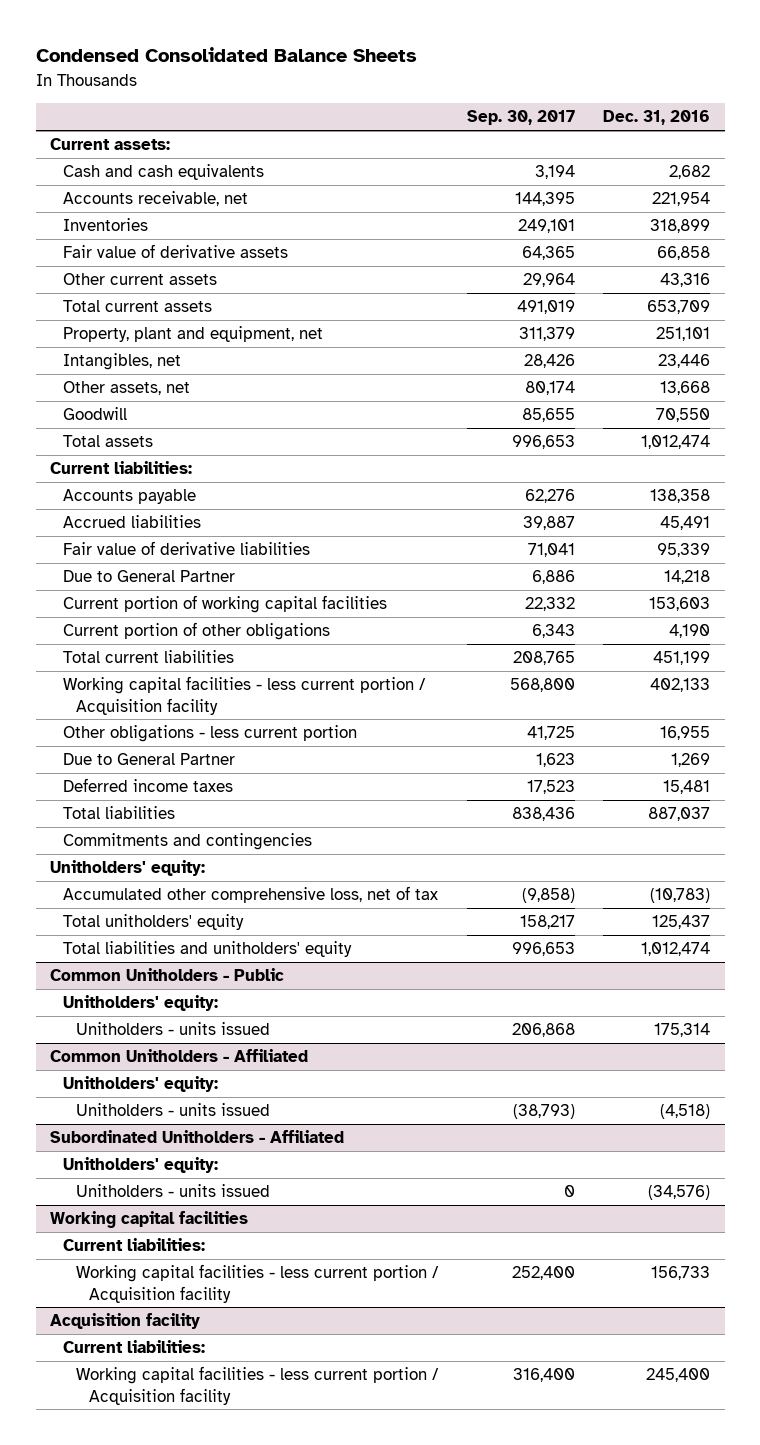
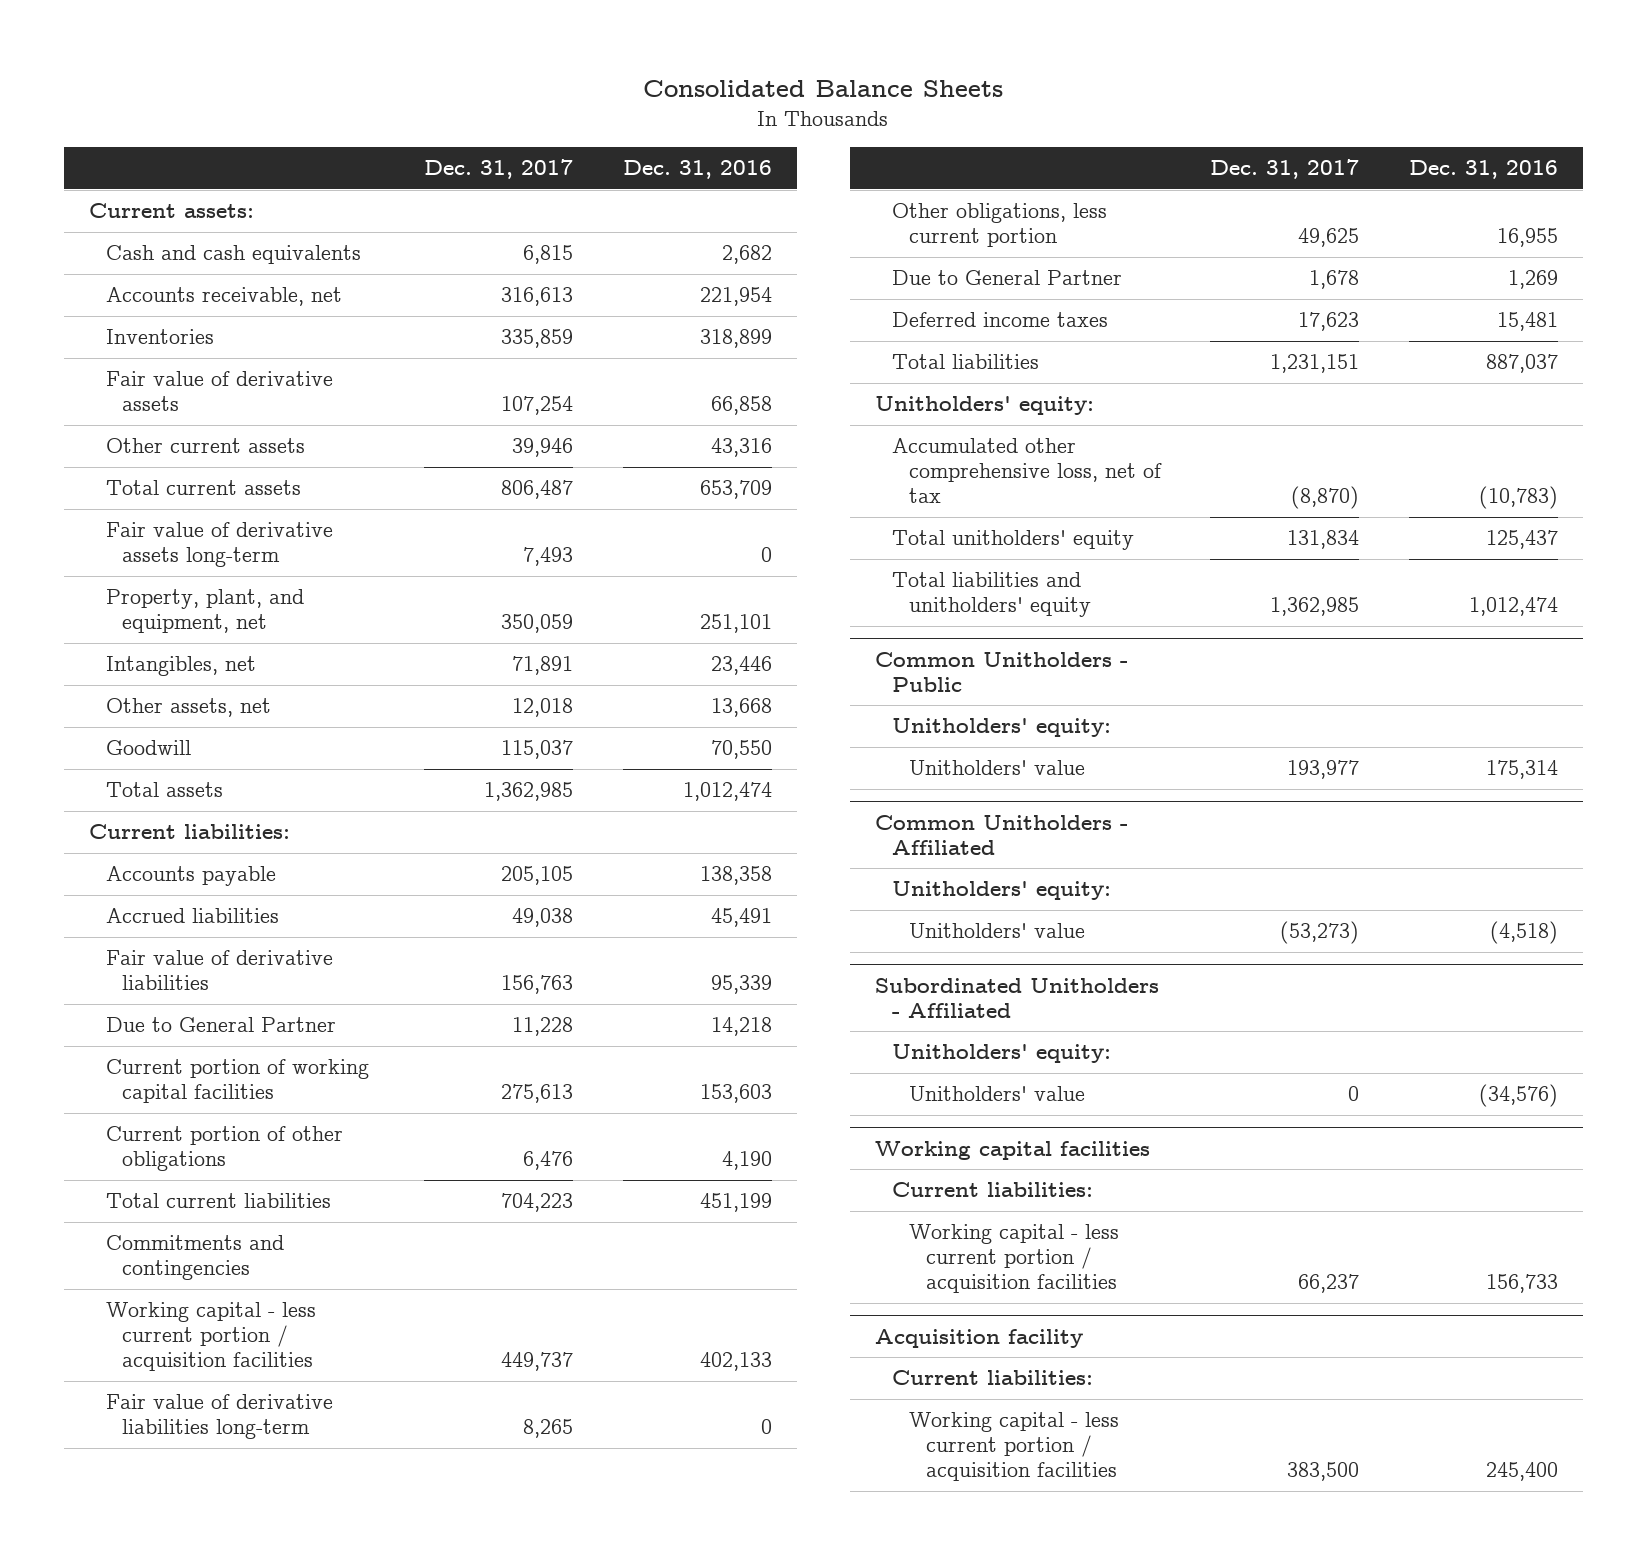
[35,47,417,63] Condensed Consolidated Balance Sheets -> [643,79,1004,97] Consolidated Balance Sheets
[466,110,575,126] Sep. 30, 2017 -> none
none -> [424,159,574,180] Dec. 31, 2017
none -> [105,522,333,568] Fair value of derivative assets long-term
[63,326,324,343] Property, plant and equipment, net -> [105,589,304,634] Property, plant, and equipment, net
[63,833,313,851] Commitments and contingencies -> [105,1235,284,1281] Commitments and contingencies
[63,676,427,715] Working capital facilities - less current portion / Acquisition facility -> [105,1302,316,1372] Working capital - less current portion / acquisition facilities
none -> [105,1394,333,1440] Fair value of derivative liabilities long-term
[63,725,358,743] Other obligations - less current portion -> [891,203,1107,248] Other obligations, less current portion
[76,1022,271,1036] Unitholders - units issued -> [908,760,1085,776] Unitholders' value
[76,1103,271,1117] Unitholders - units issued -> [908,923,1085,939] Unitholders' value
[76,1184,271,1198] Unitholders - units issued -> [908,1086,1085,1102] Unitholders' value
[76,1264,440,1303] Working capital facilities - less current portion / Acquisition facility -> [908,1224,1119,1294] Working capital - less current portion / acquisition facilities
[76,1366,440,1405] Working capital facilities - less current portion / Acquisition facility -> [908,1412,1119,1482] Working capital - less current portion / acquisition facilities

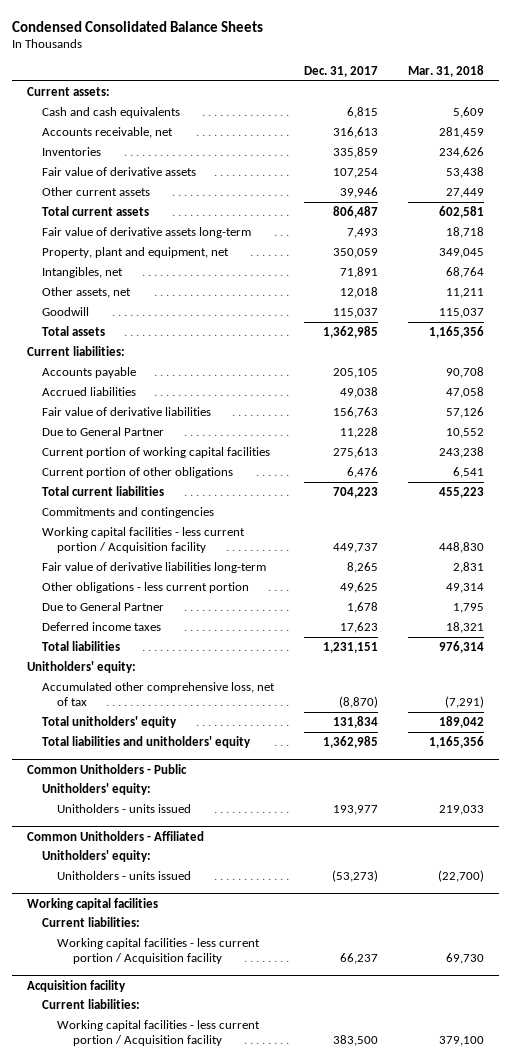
[643,79,1004,97] Consolidated Balance Sheets -> [12,20,264,32] Condensed Consolidated Balance Sheets
[622,160,772,180] Dec. 31, 2016 -> none
none -> [407,64,484,77] Mar. 31, 2018
[105,589,304,634] Property, plant, and equipment, net -> [42,246,230,258] Property, plant and equipment, net
[105,1302,316,1372] Working capital - less current portion / acquisition facilities -> [42,526,246,554] Working capital facilities - less current portion / Acquisition facility
[891,203,1107,248] Other obligations, less current portion -> [42,581,250,593] Other obligations - less current portion
[908,760,1085,776] Unitholders' value -> [57,803,192,813] Unitholders - units issued
[875,977,1160,1018] Subordinated Unitholders - Affiliated -> none
[891,1044,1111,1064] Unitholders' equity: -> none
[908,1086,1085,1102] Unitholders' value -> none
[908,923,1085,939] Unitholders' value -> [57,870,192,880] Unitholders - units issued
[908,1224,1119,1294] Working capital - less current portion / acquisition facilities -> [57,937,261,965] Working capital facilities - less current portion / Acquisition facility
[908,1412,1119,1482] Working capital - less current portion / acquisition facilities -> [57,1019,261,1047] Working capital facilities - less current portion / Acquisition facility

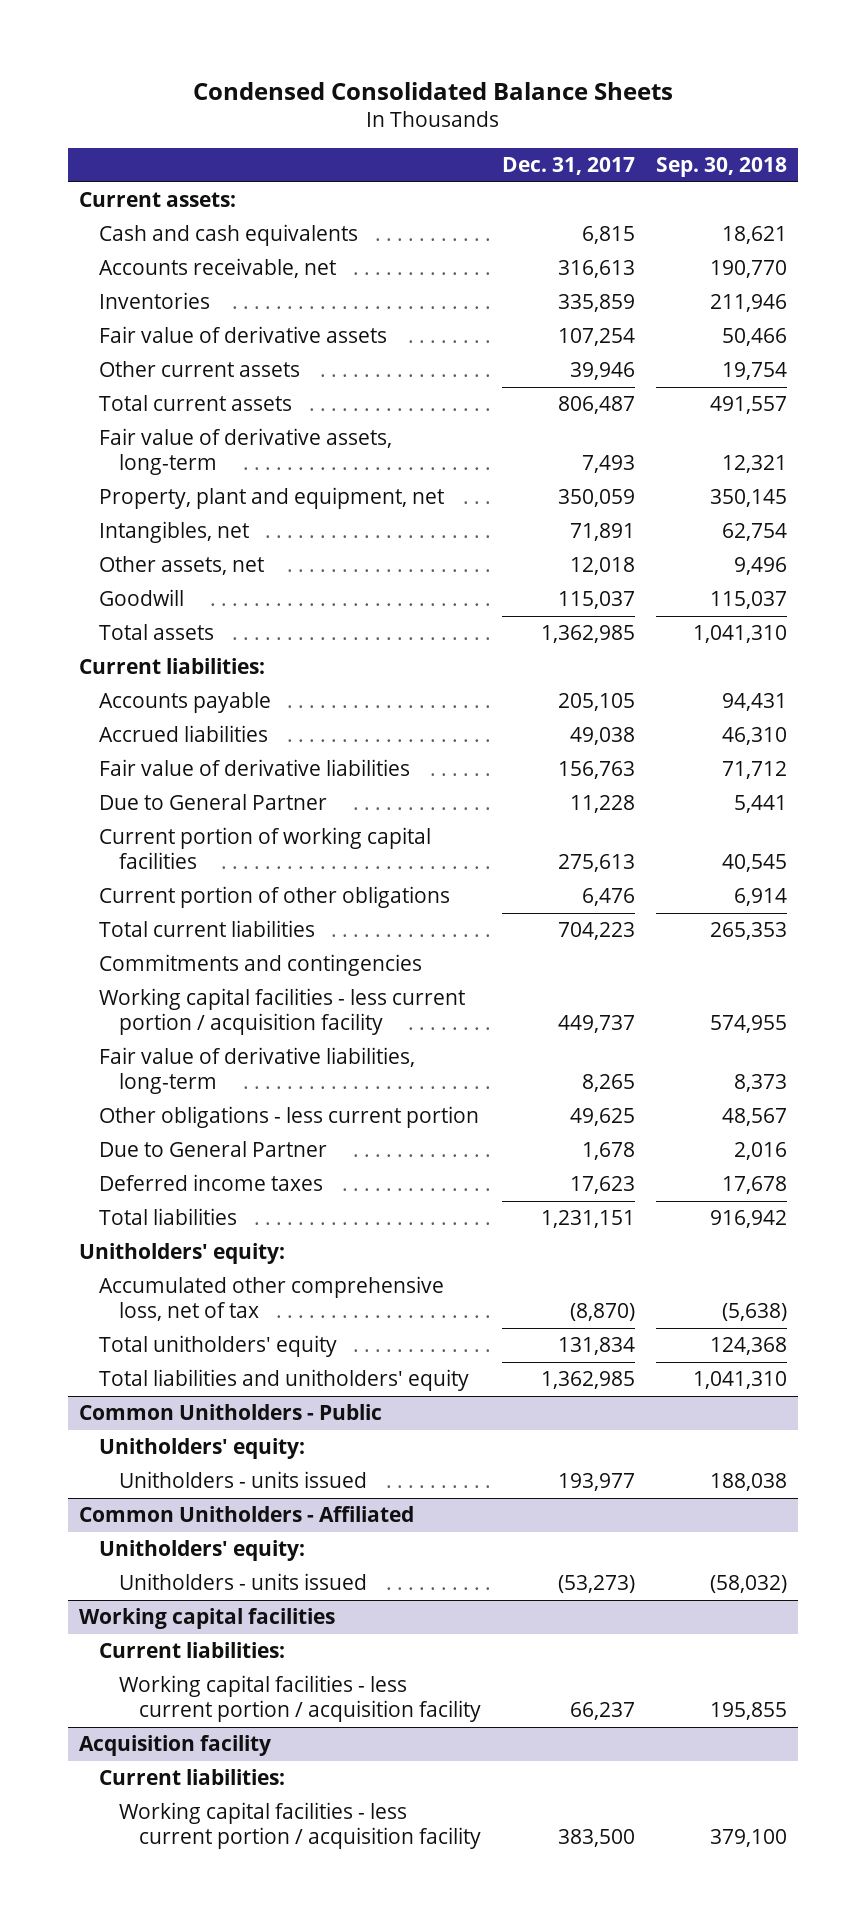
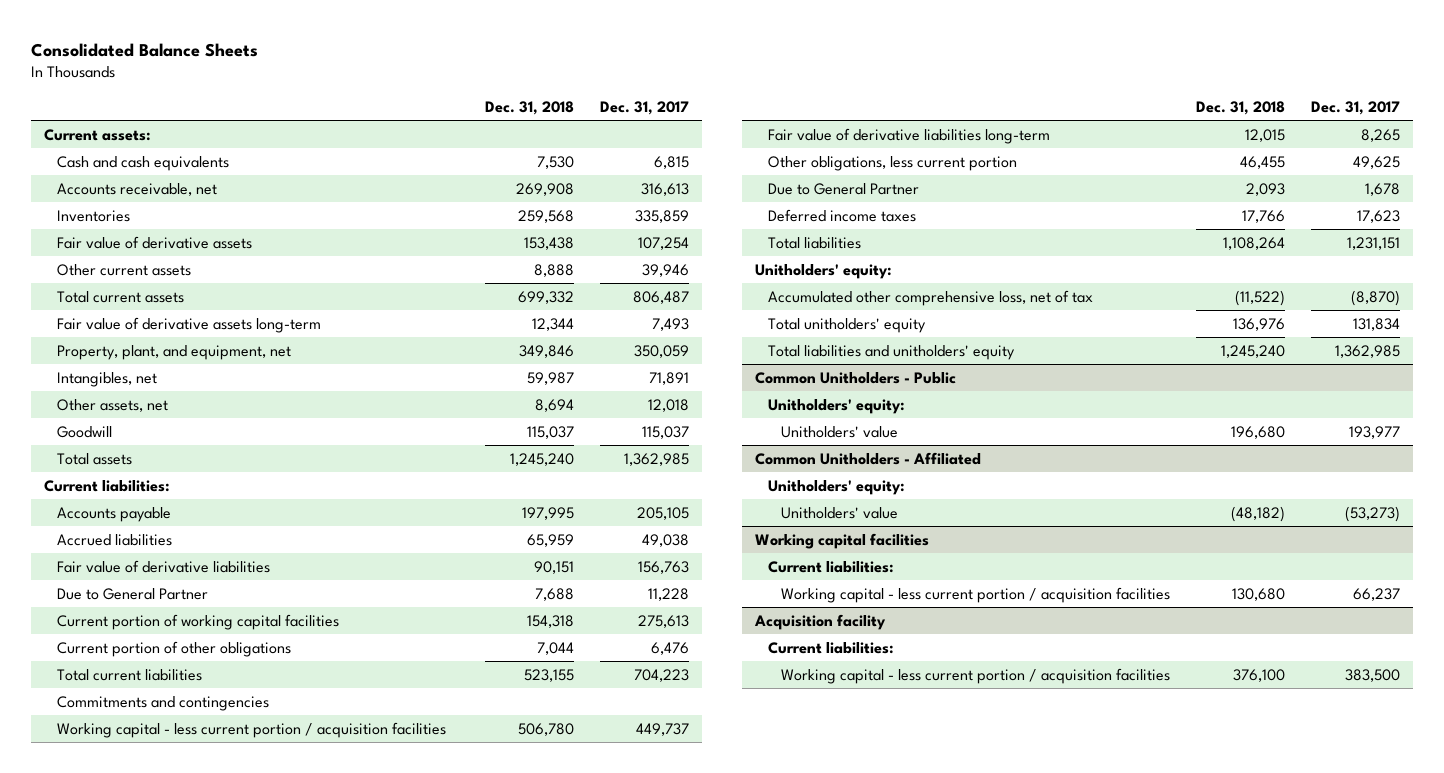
[192,81,673,100] Condensed Consolidated Balance Sheets -> [31,42,259,57] Consolidated Balance Sheets
[656,157,788,178] Sep. 30, 2018 -> none
none -> [484,100,574,115] Dec. 31, 2018
[98,428,392,475] Fair value of derivative assets, long-term -> [56,316,321,333] Fair value of derivative assets long-term
[98,487,444,510] Property, plant and equipment, net -> [56,344,291,360] Property, plant, and equipment, net
[98,988,465,1035] Working capital facilities - less current portion / acquisition facility -> [56,721,446,738] Working capital - less current portion / acquisition facilities
[98,1047,415,1094] Fair value of derivative liabilities, long-term -> [767,127,1050,144] Fair value of derivative liabilities long-term
[98,1106,479,1129] Other obligations - less current portion -> [767,155,1017,171] Other obligations, less current portion
[118,1471,367,1489] Unitholders - units issued -> [780,425,898,438] Unitholders' value
[118,1573,367,1591] Unitholders - units issued -> [780,506,898,519] Unitholders' value
[118,1675,481,1722] Working capital facilities - less current portion / acquisition facility -> [780,586,1170,603] Working capital - less current portion / acquisition facilities
[118,1802,481,1849] Working capital facilities - less current portion / acquisition facility -> [780,667,1170,684] Working capital - less current portion / acquisition facilities

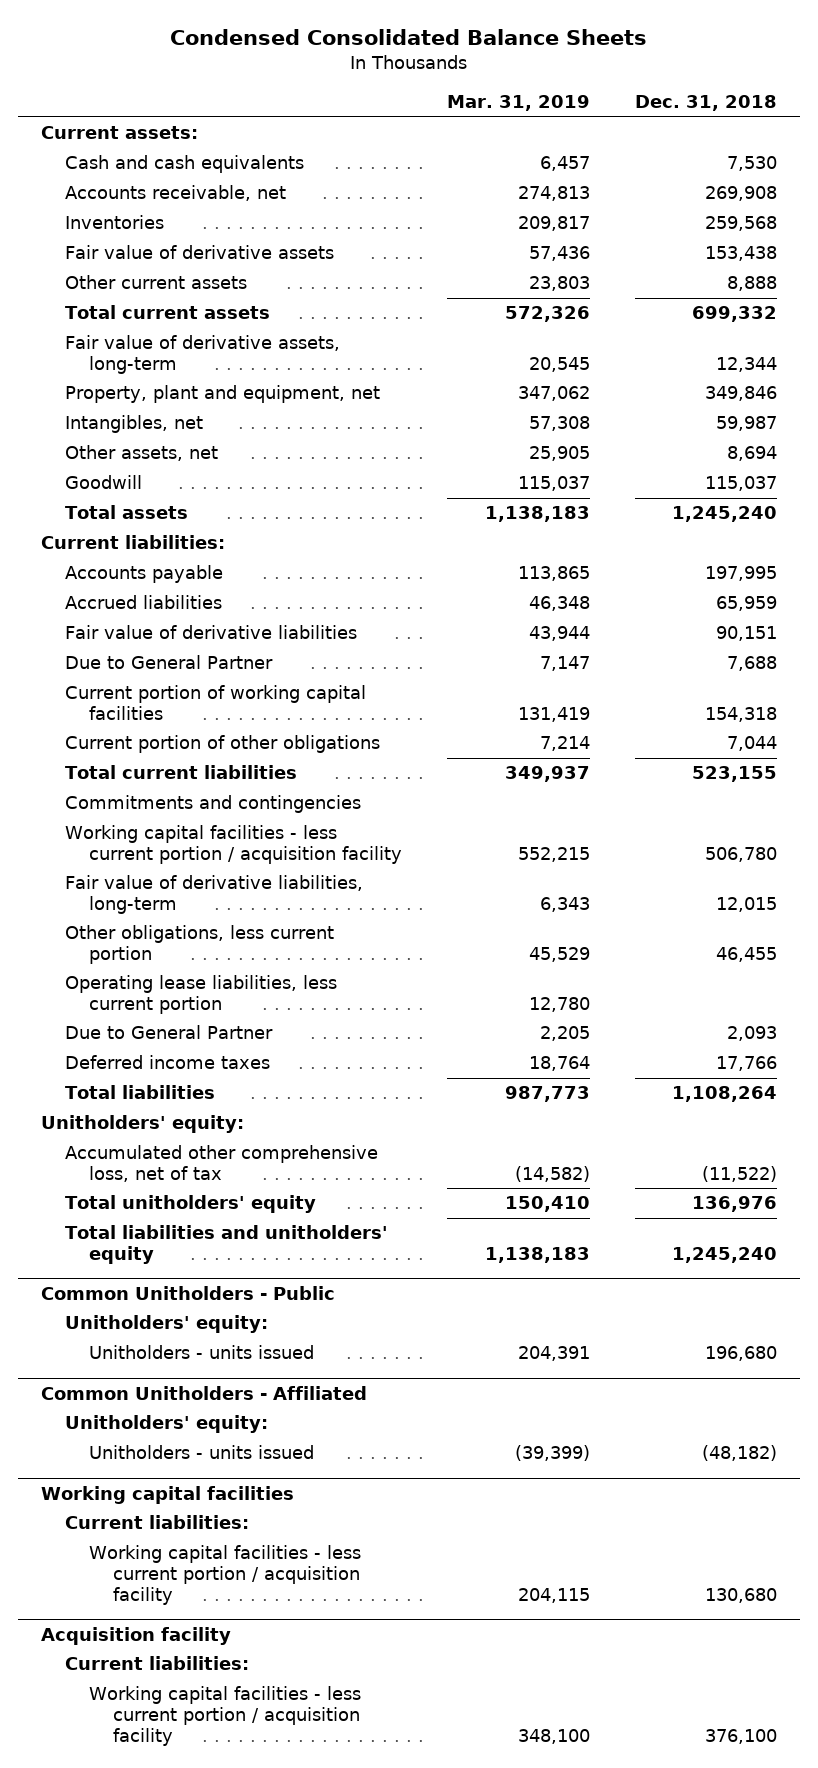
[31,42,259,57] Consolidated Balance Sheets -> [169,29,647,46] Condensed Consolidated Balance Sheets
[599,100,689,115] Dec. 31, 2017 -> none
none -> [446,95,590,112] Mar. 31, 2019
[56,316,321,333] Fair value of derivative assets long-term -> [64,335,340,374] Fair value of derivative assets, long-term
[56,344,291,360] Property, plant, and equipment, net -> [64,385,380,404] Property, plant and equipment, net
[56,721,446,738] Working capital - less current portion / acquisition facilities -> [64,825,402,864] Working capital facilities - less current portion / acquisition facility
[767,127,1050,144] Fair value of derivative liabilities long-term -> [64,875,363,914] Fair value of derivative liabilities, long-term
none -> [64,975,337,1014] Operating lease liabilities, less current portion
[780,425,898,438] Unitholders' value -> [88,1345,314,1360] Unitholders - units issued
[780,506,898,519] Unitholders' value -> [88,1445,314,1460] Unitholders - units issued
[780,586,1170,603] Working capital - less current portion / acquisition facilities -> [88,1545,361,1605] Working capital facilities - less current portion / acquisition facility
[780,667,1170,684] Working capital - less current portion / acquisition facilities -> [88,1686,361,1746] Working capital facilities - less current portion / acquisition facility

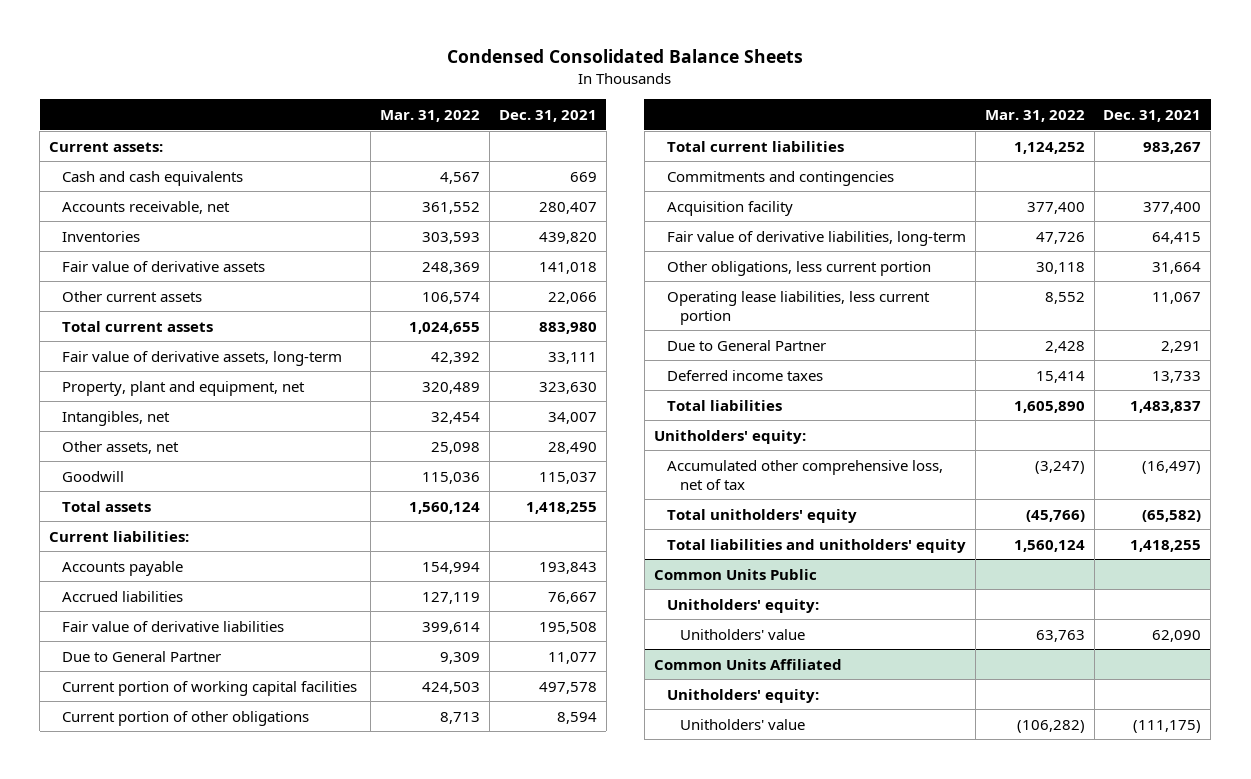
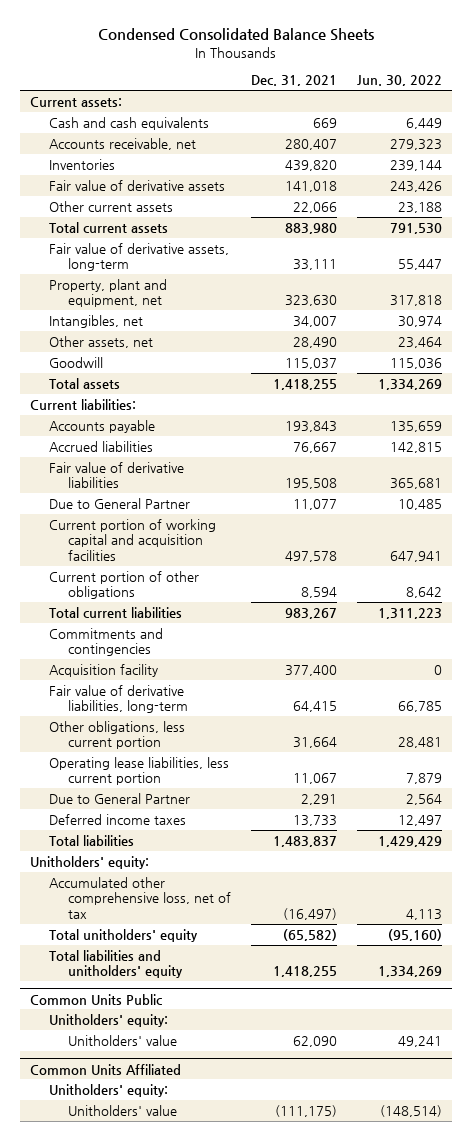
[380,109,481,122] Mar. 31, 2022 -> none
none -> [356,75,442,87] Jun. 30, 2022
[62,680,358,696] Current portion of working capital facilities -> [48,518,216,561] Current portion of working capital and acquisition facilities

